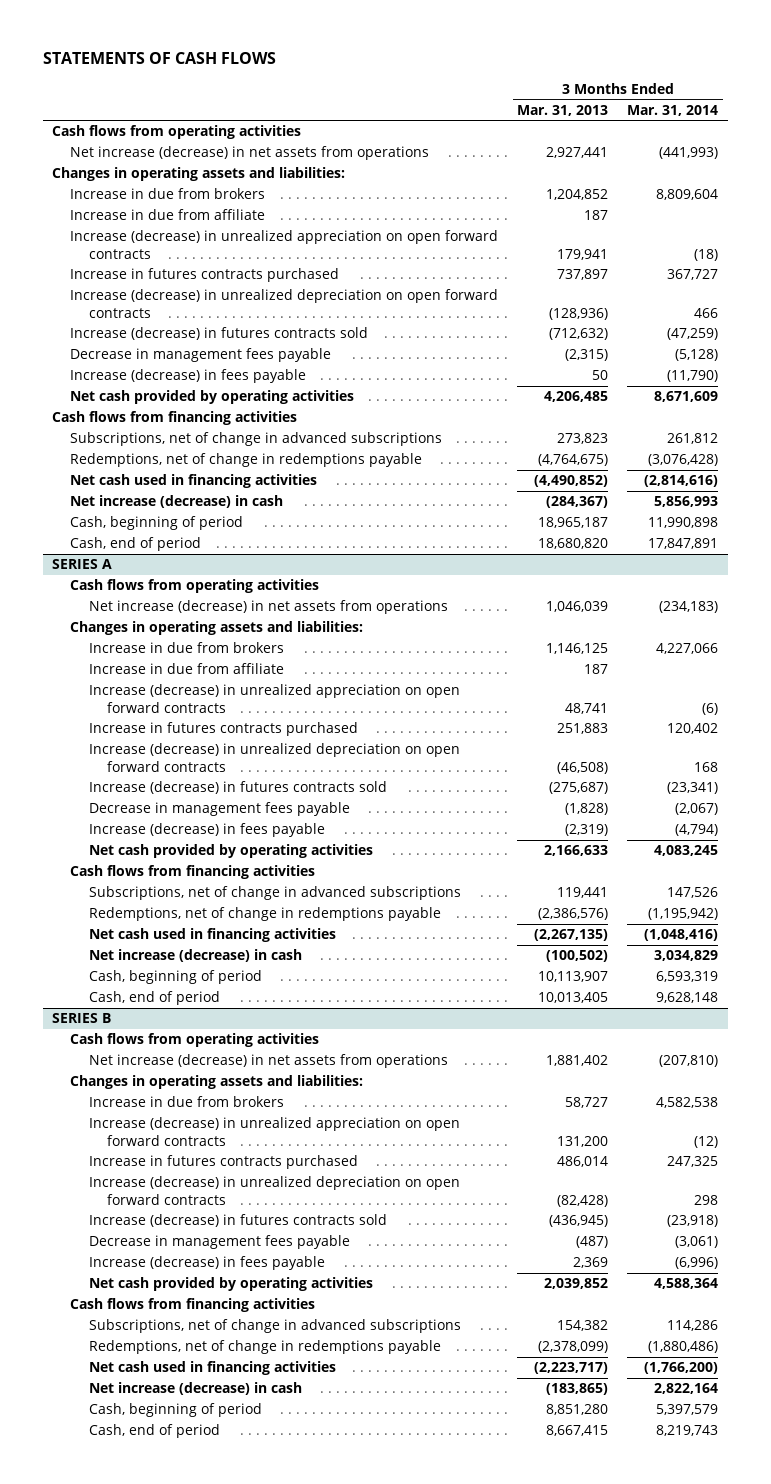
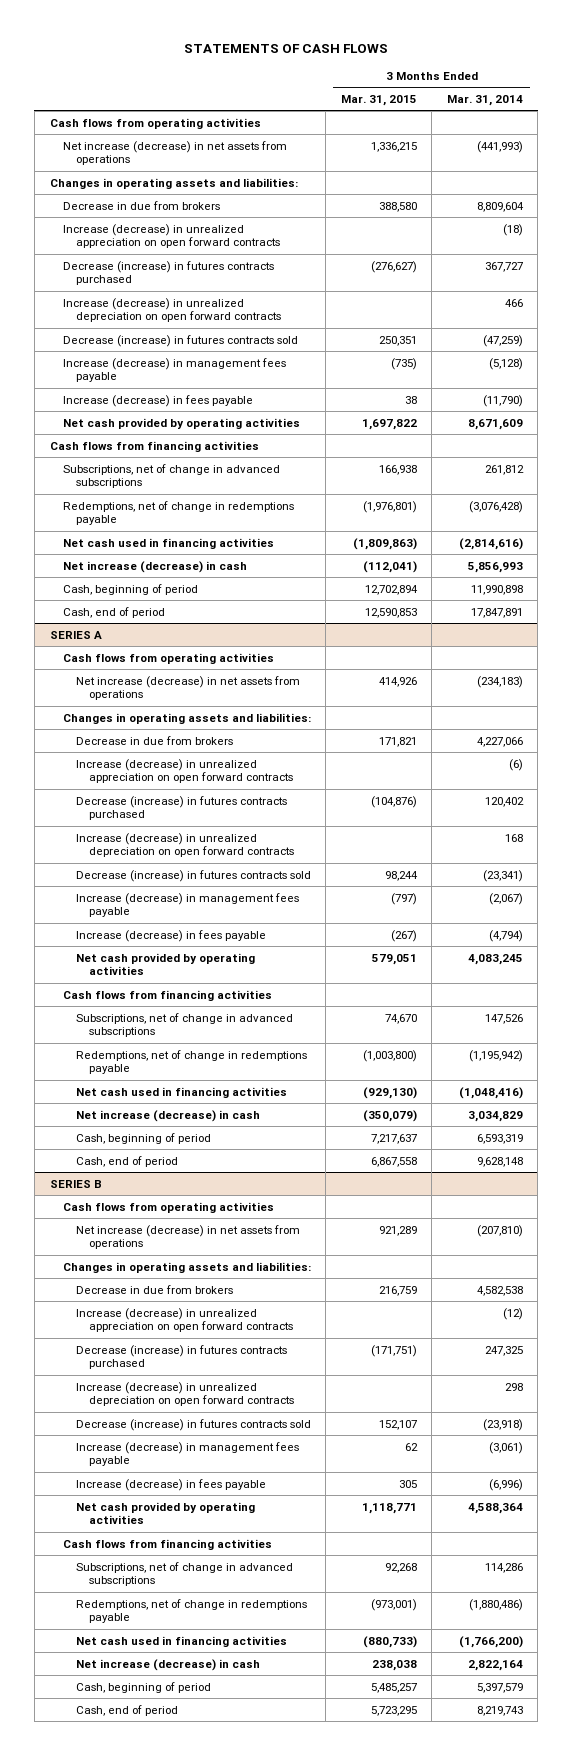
[517,104,609,116] Mar. 31, 2013 -> none
none -> [340,94,417,106] Mar. 31, 2015
[70,209,266,221] Increase in due from affiliate -> none
[70,188,266,200] Increase in due from brokers -> [62,200,220,210] Decrease in due from brokers
[70,268,340,283] Increase in futures contracts purchased -> [62,260,274,286] Decrease (increase) in futures contracts purchased
[70,327,369,341] Increase (decrease) in futures contracts sold -> [62,334,298,347] Decrease (increase) in futures contracts sold
[70,348,332,363] Decrease in management fees payable -> [62,357,286,383] Increase (decrease) in management fees payable
[88,663,284,675] Increase in due from affiliate -> none
[88,642,284,654] Increase in due from brokers -> [75,735,233,745] Decrease in due from brokers
[88,722,358,737] Increase in futures contracts purchased -> [75,795,287,821] Decrease (increase) in futures contracts purchased
[88,781,387,795] Increase (decrease) in futures contracts sold -> [75,869,311,882] Decrease (increase) in futures contracts sold
[88,802,350,817] Decrease in management fees payable -> [75,892,299,918] Increase (decrease) in management fees payable
[88,1096,284,1108] Increase in due from brokers -> [75,1284,233,1294] Decrease in due from brokers
[88,1155,358,1170] Increase in futures contracts purchased -> [75,1344,287,1370] Decrease (increase) in futures contracts purchased
[88,1214,387,1228] Increase (decrease) in futures contracts sold -> [75,1418,311,1431] Decrease (increase) in futures contracts sold
[88,1235,350,1250] Decrease in management fees payable -> [75,1441,299,1467] Increase (decrease) in management fees payable

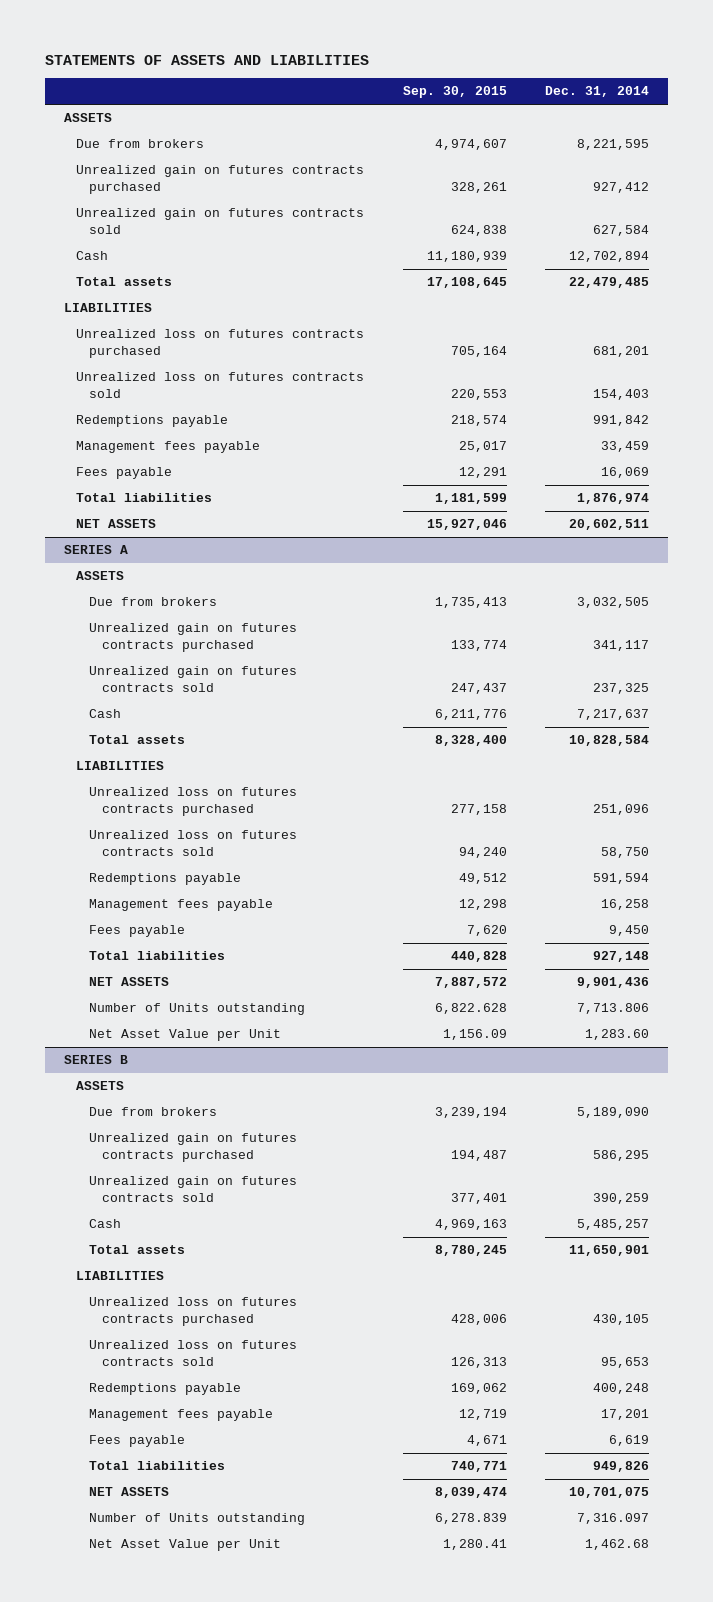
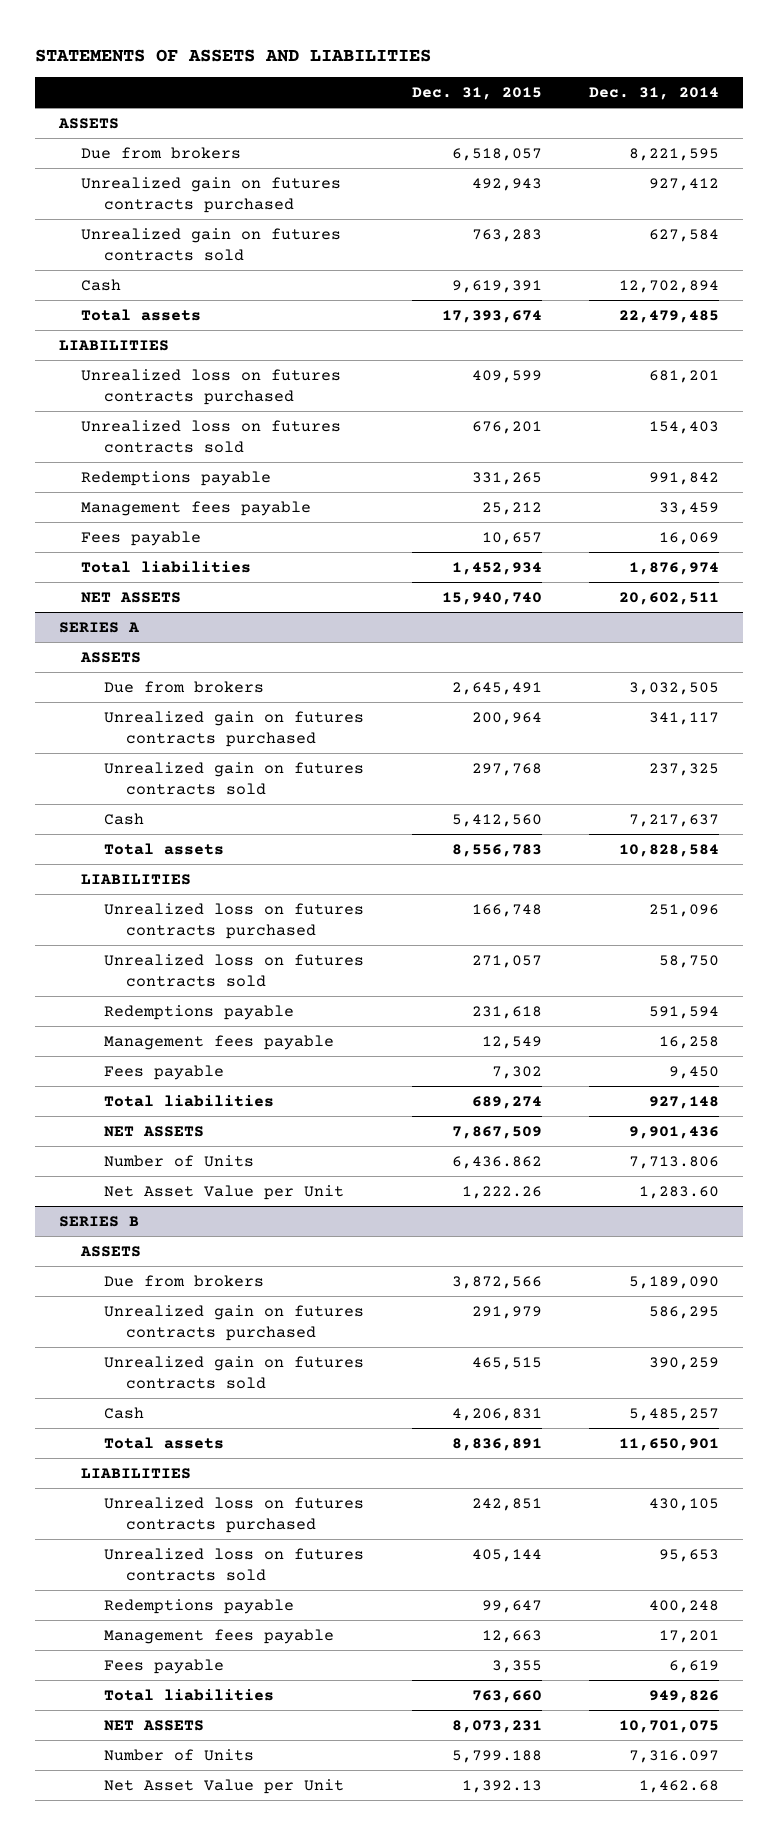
[402,86,507,99] Sep. 30, 2015 -> none
none -> [411,86,542,100] Dec. 31, 2015
[88,1003,305,1016] Number of Units outstanding -> [103,1154,254,1167] Number of Units
[88,1513,305,1526] Number of Units outstanding -> [103,1748,254,1761] Number of Units

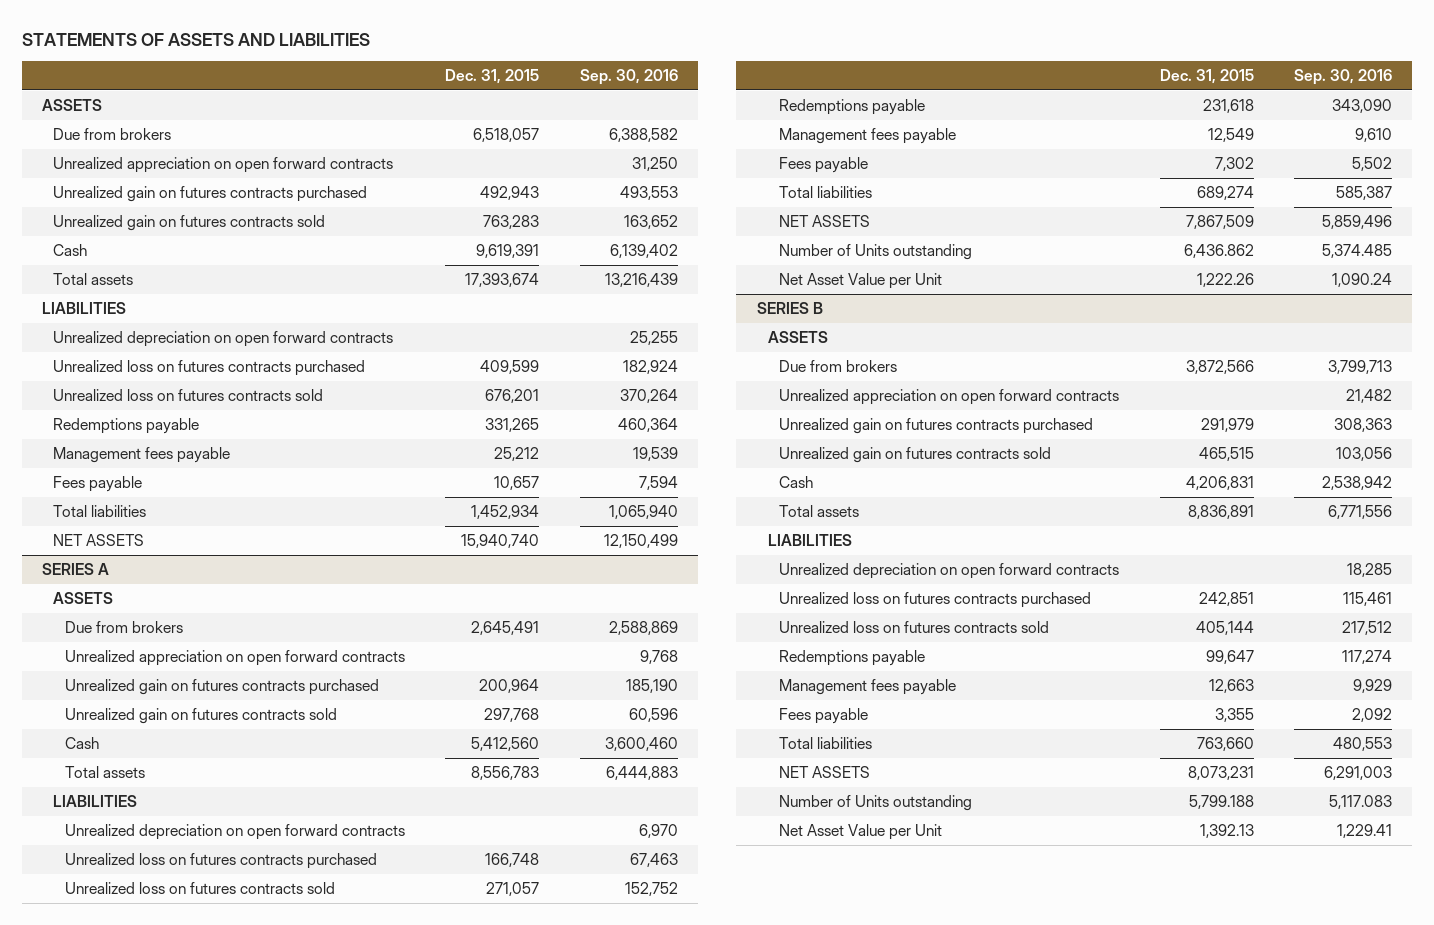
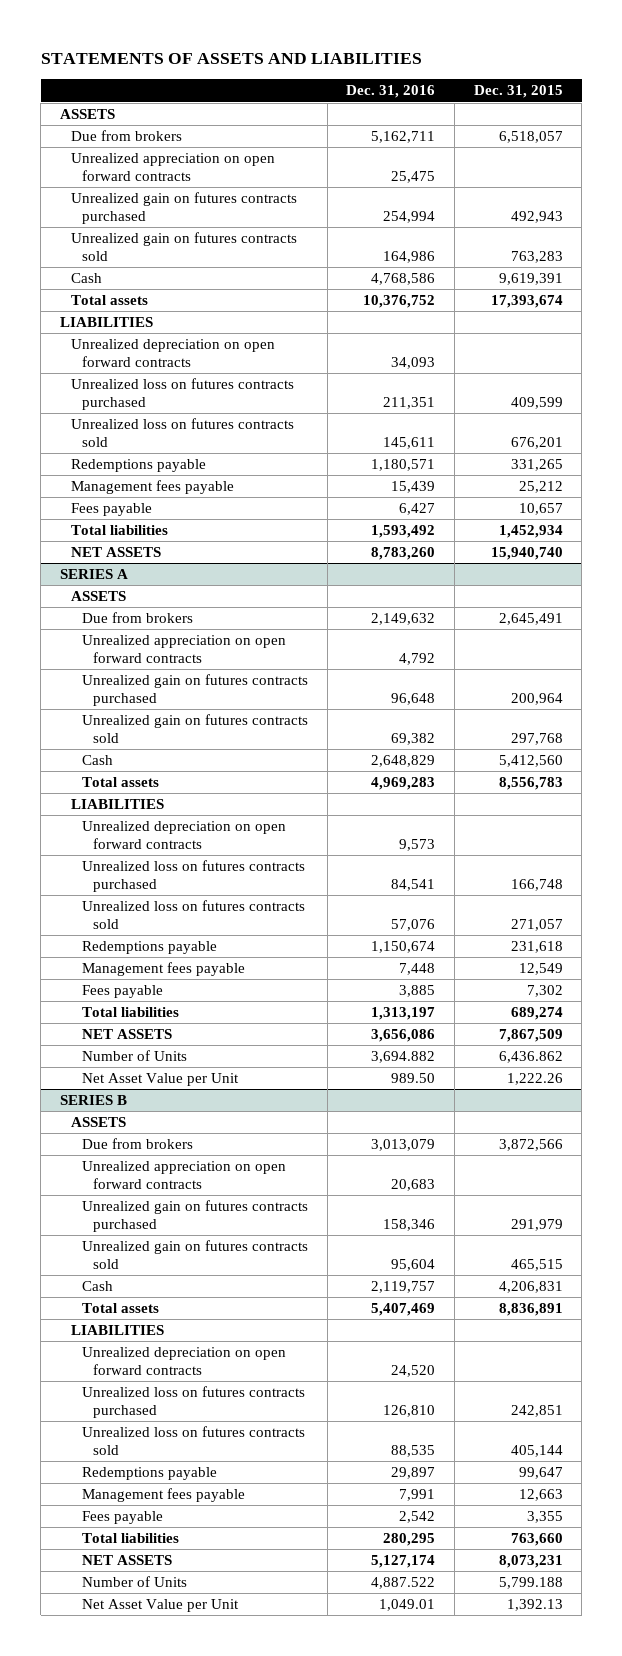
[579,69,678,86] Sep. 30, 2016 -> none
none -> [346,85,436,99] Dec. 31, 2016
[779,244,973,261] Number of Units outstanding -> [82,1050,188,1062] Number of Units
[779,795,973,812] Number of Units outstanding -> [82,1576,188,1588] Number of Units

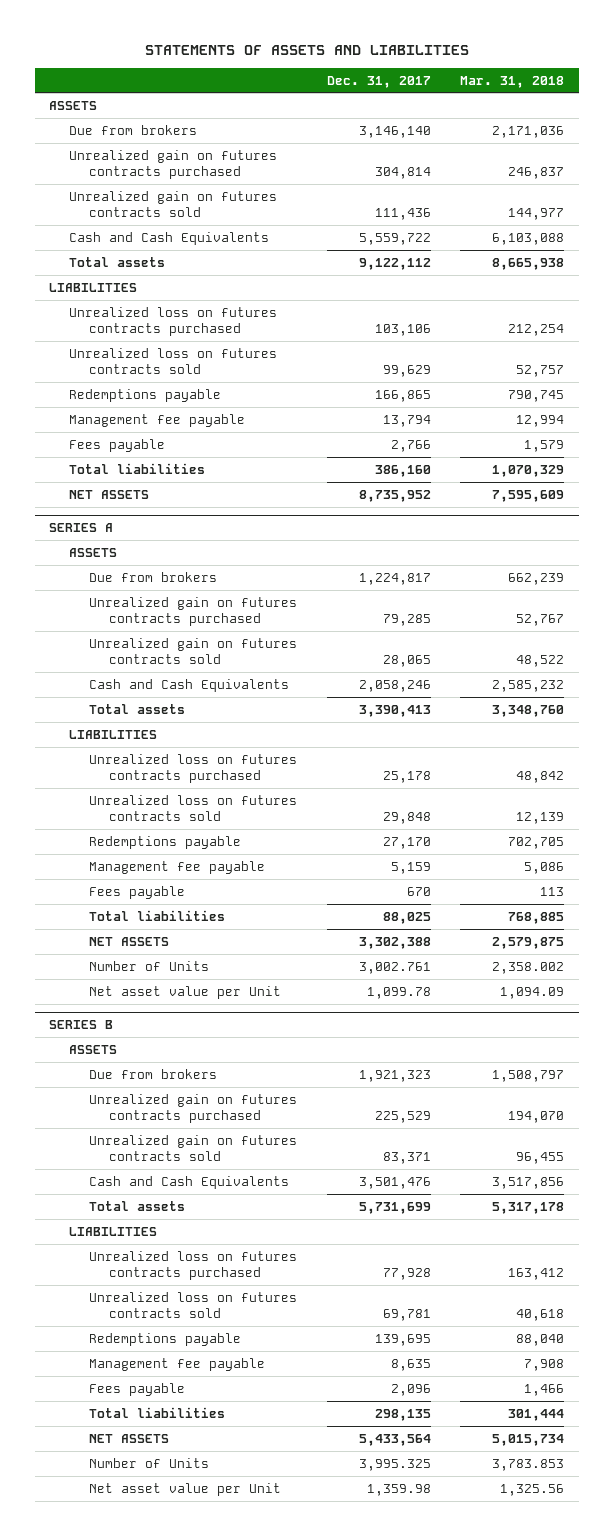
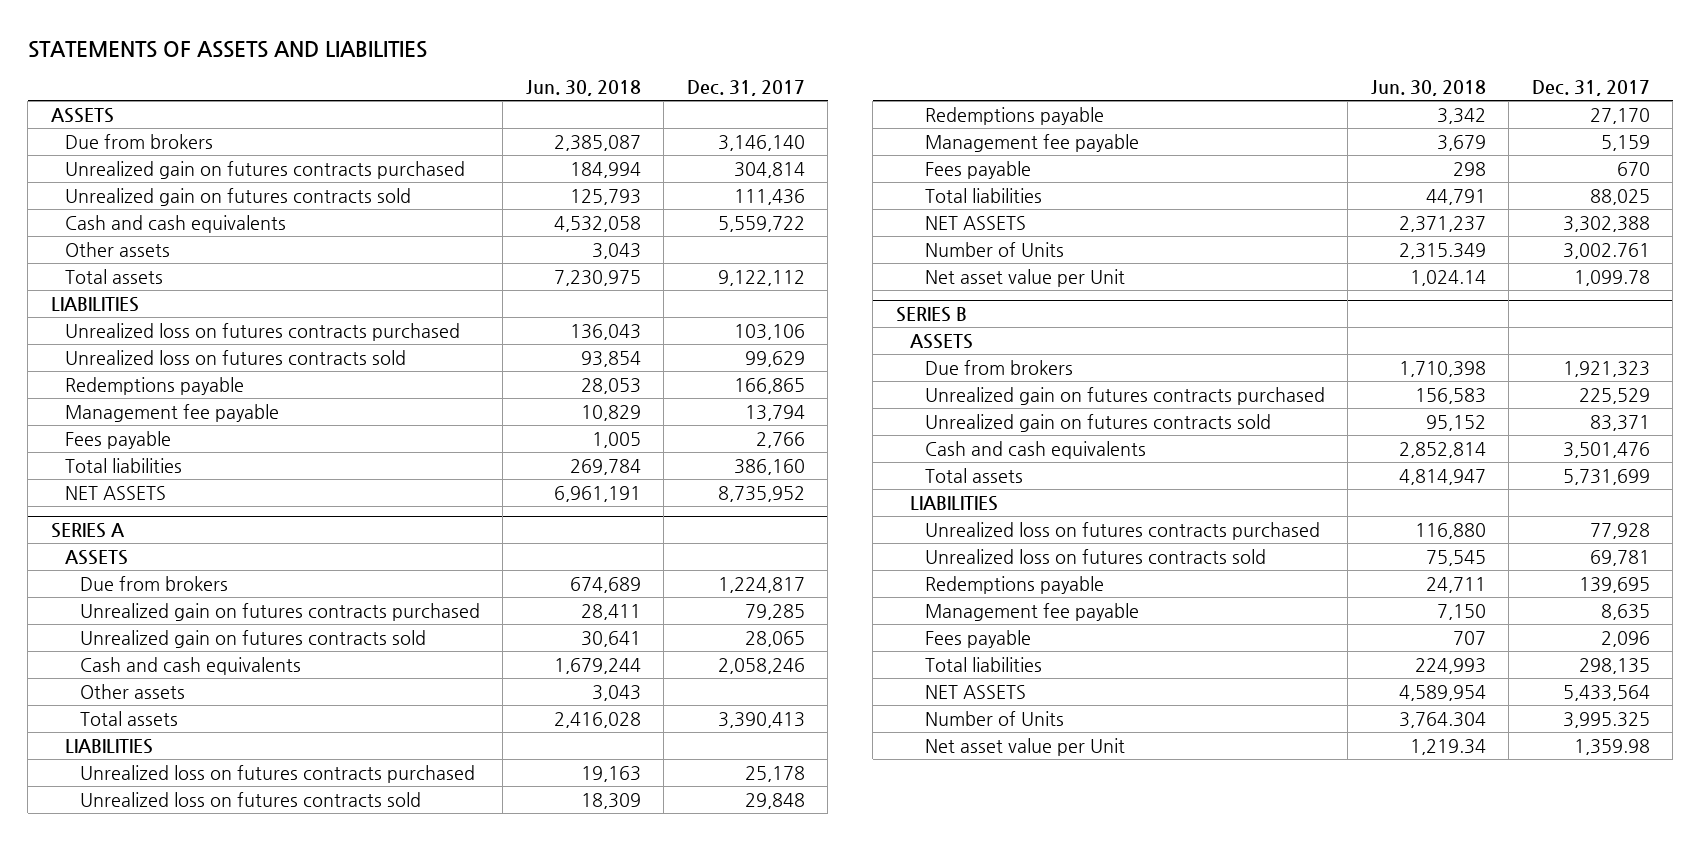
[460,75,565,88] Mar. 31, 2018 -> none
none -> [525,80,641,97] Jun. 30, 2018
[69,231,270,245] Cash and Cash Equivalents -> [65,214,287,233] Cash and cash equivalents
none -> [65,241,171,257] Other assets
[88,678,289,692] Cash and Cash Equivalents -> [80,656,302,675] Cash and cash equivalents
none -> [80,683,186,699] Other assets
[88,1175,289,1189] Cash and Cash Equivalents -> [925,440,1147,459] Cash and cash equivalents

